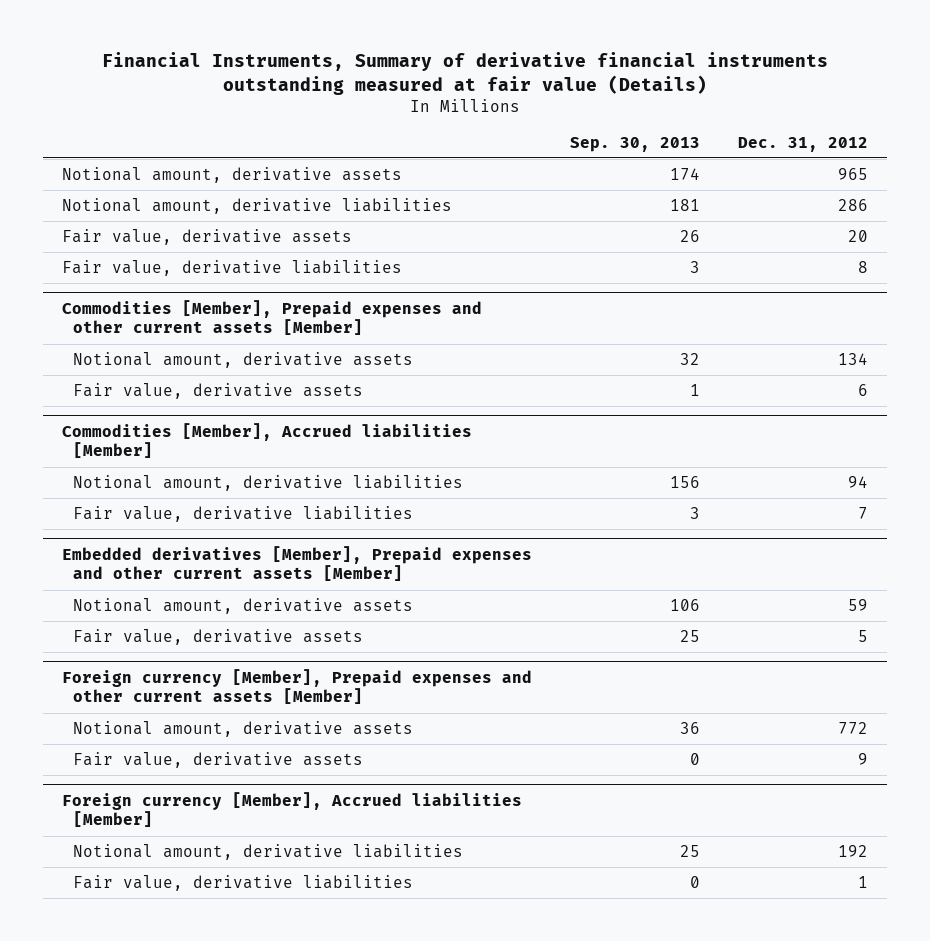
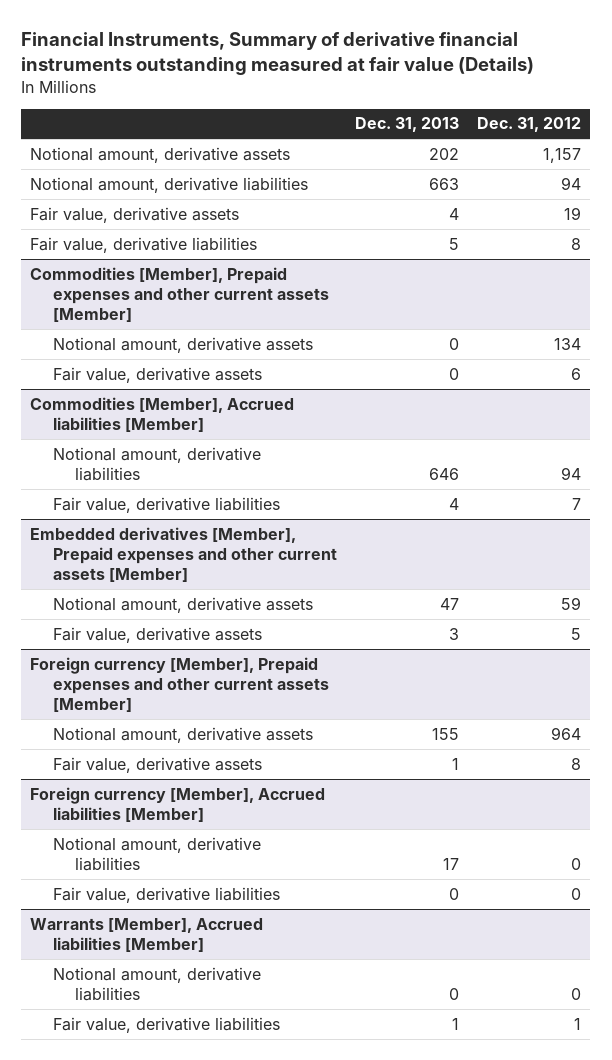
[570,136,701,152] Sep. 30, 2013 -> none
none -> [355,117,460,133] Dec. 31, 2013
[838,167,869,180] 965 -> [543,147,582,163] 1,157
[838,198,869,211] 286 -> [561,176,582,190] 94
[848,229,869,242] 20 -> [564,206,582,220] 19
[838,721,869,734] 772 -> [551,726,582,740] 964
[858,752,869,765] 9 -> [571,757,582,770] 8
[838,844,869,857] 192 -> [571,857,582,870] 0
none -> [52,886,280,903] Fair value, derivative liabilities
none -> [30,917,264,952] Warrants [Member], Accrued liabilities [Member]
none -> [52,966,261,1001] Notional amount, derivative liabilities

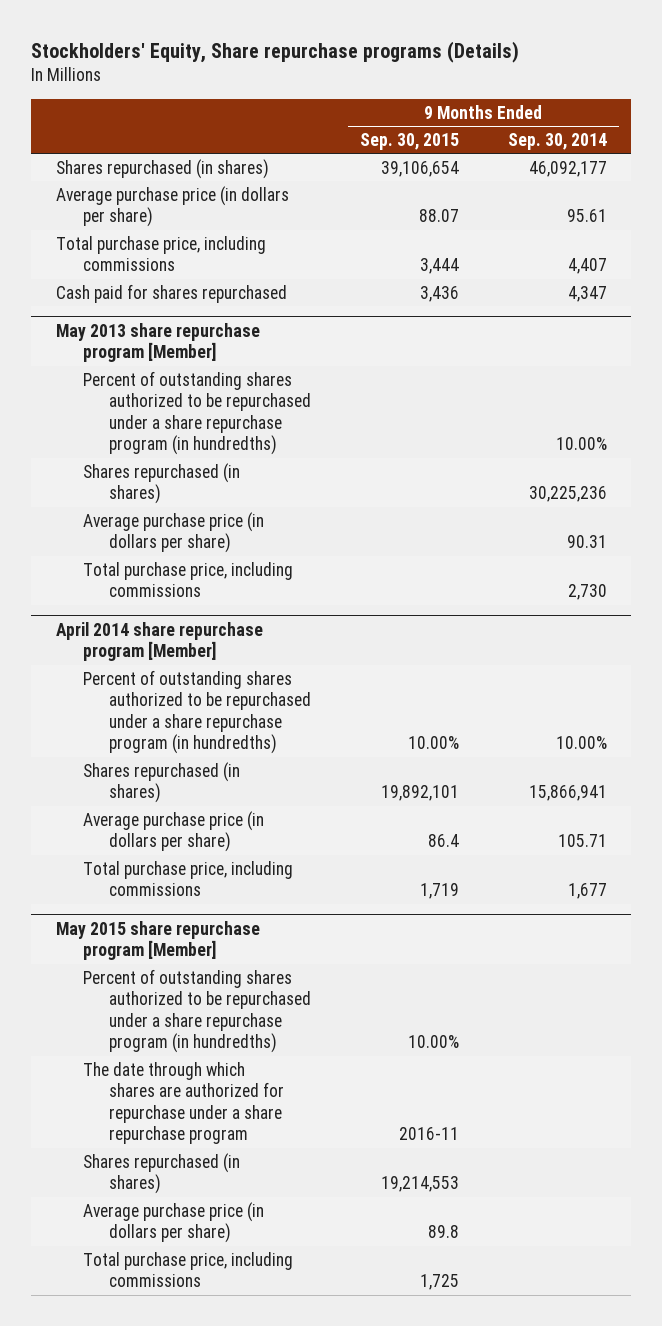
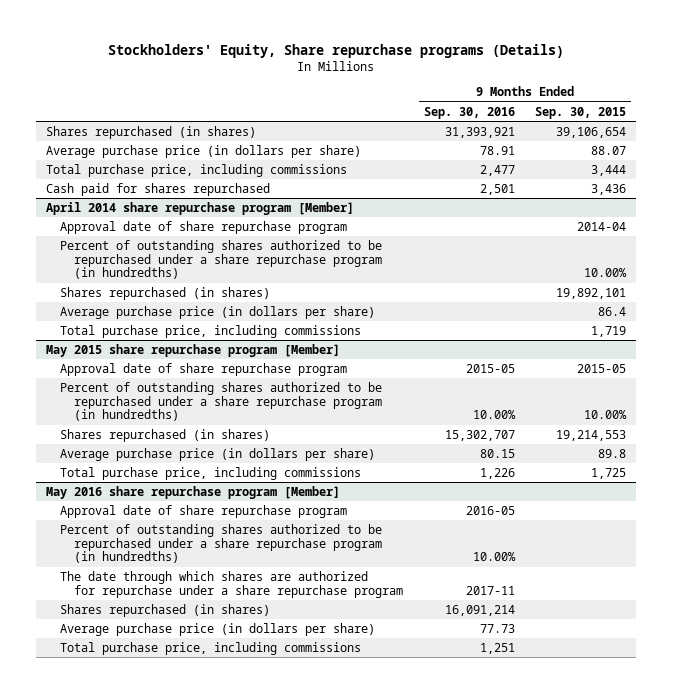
[507,132,607,150] Sep. 30, 2014 -> none
none -> [423,106,515,119] Sep. 30, 2016
[55,322,260,363] May 2013 share repurchase program [Member] -> none
[82,370,312,456] Percent of outstanding shares authorized to be repurchased under a share repurchase program (in hundredths) -> none
[82,462,240,505] Shares repurchased (in shares) -> none
[82,511,264,554] Average purchase price (in dollars per share) -> none
[82,561,293,598] Total purchase price, including commissions -> none
none -> [60,220,348,234] Approval date of share repurchase program
none -> [60,362,348,376] Approval date of share repurchase program
[82,1061,285,1145] The date through which shares are authorized for repurchase under a share repurchase program -> none
none -> [46,485,341,499] May 2016 share repurchase program [Member]
none -> [60,504,348,518] Approval date of share repurchase program
none -> [60,523,383,564] Percent of outstanding shares authorized to be repurchased under a share repurchase program (in hundredths)
none -> [60,570,404,598] The date through which shares are authorized for repurchase under a share repurchase program
none -> [60,603,271,617] Shares repurchased (in shares)
none -> [60,622,376,636] Average purchase price (in dollars per share)
none -> [60,641,362,655] Total purchase price, including commissions

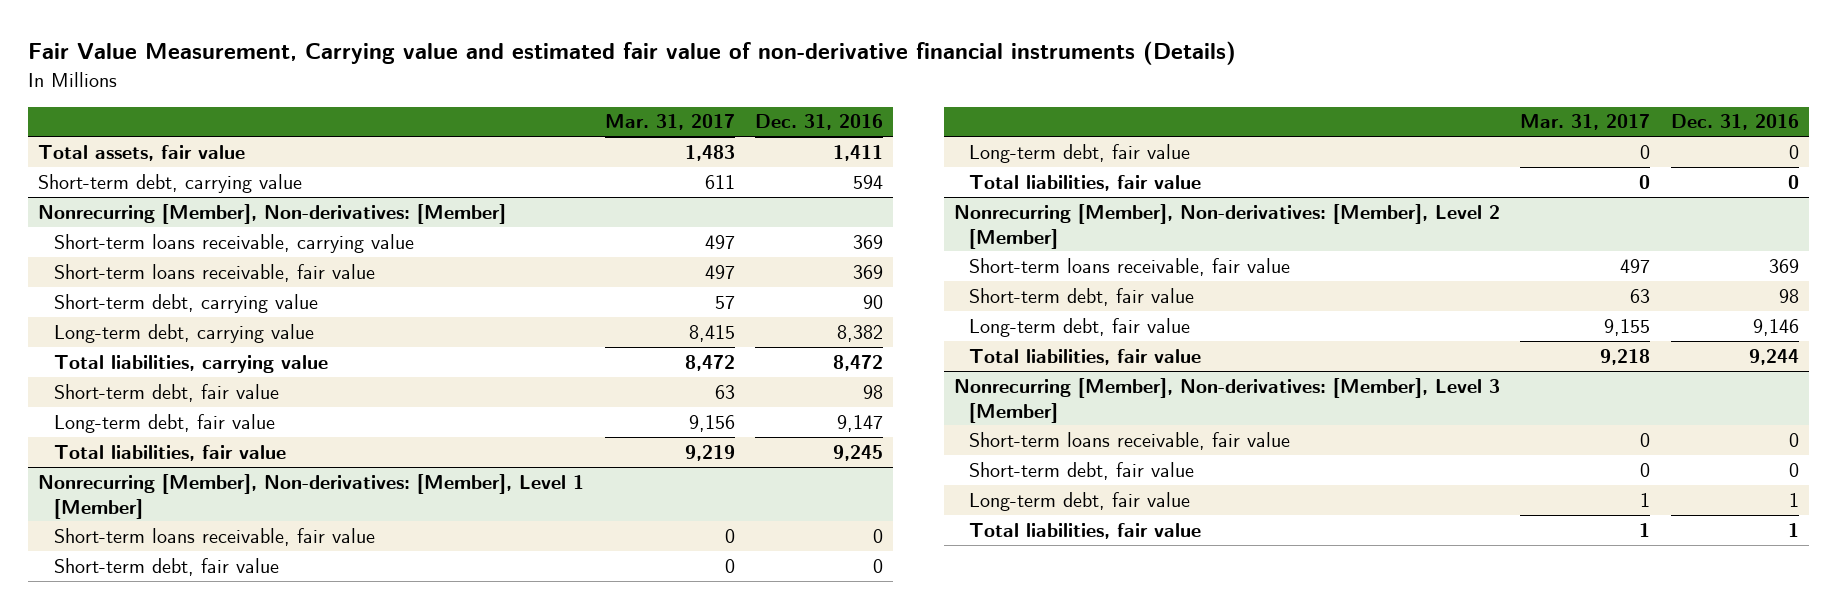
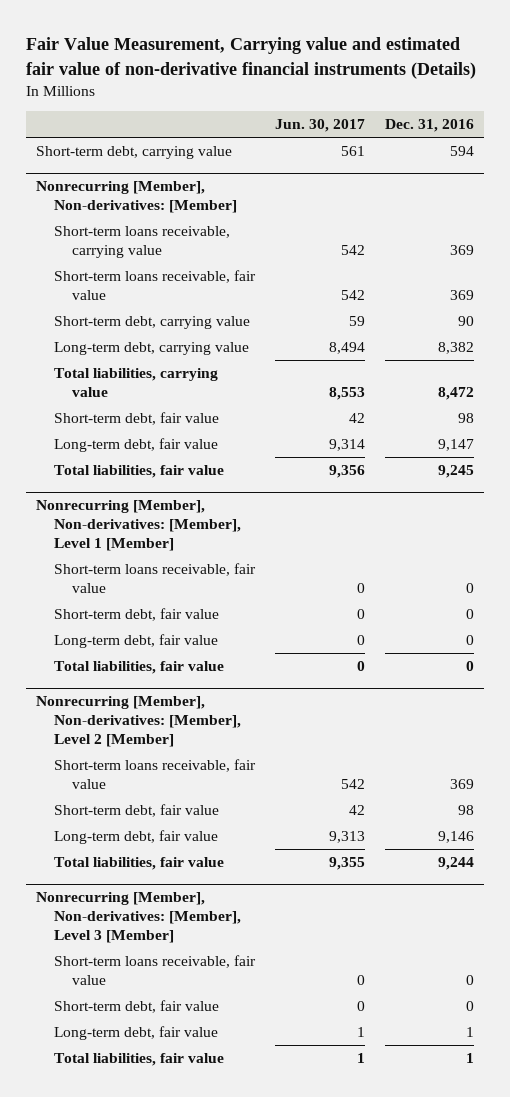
[604,114,735,131] Mar. 31, 2017 -> none
none -> [275,119,366,133] Jun. 30, 2017
[38,144,246,161] Total assets, fair value -> none

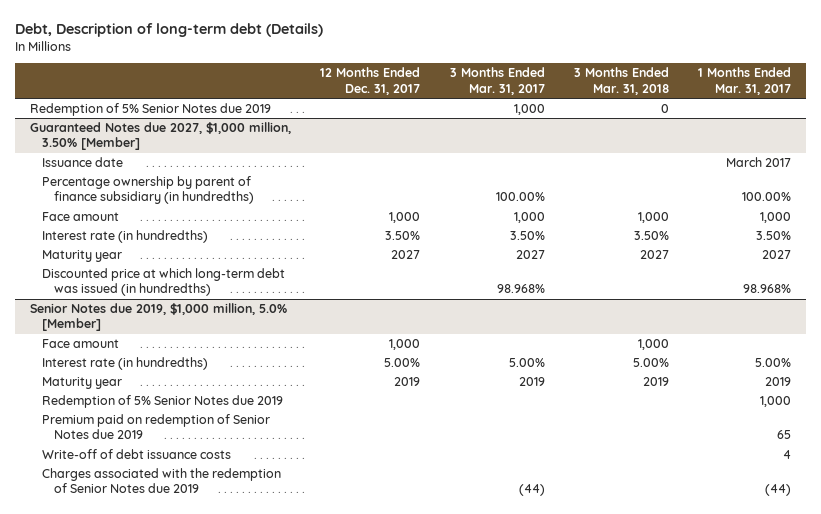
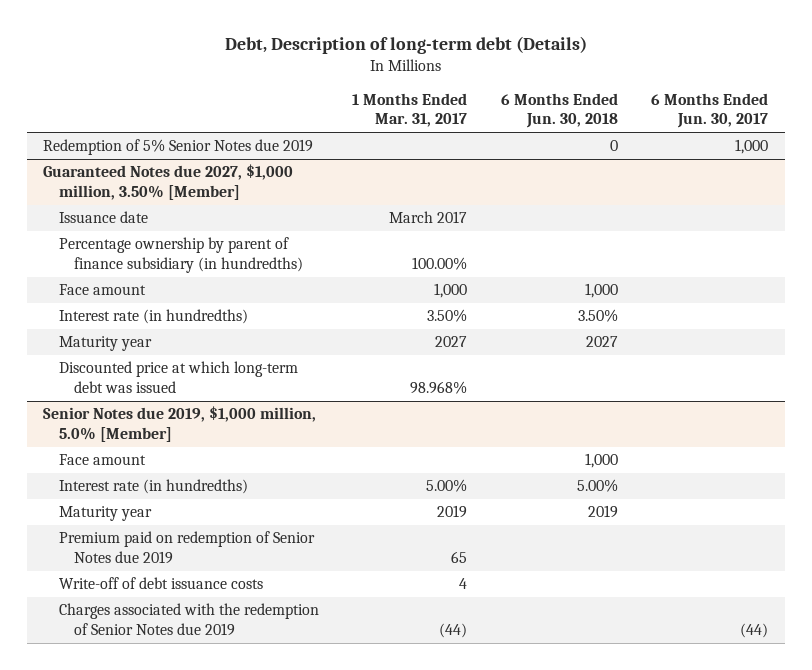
[320,67,421,95] 12 Months Ended Dec. 31, 2017 -> none
[449,67,545,95] 3 Months Ended Mar. 31, 2017 -> none
[574,67,670,95] 3 Months Ended Mar. 31, 2018 -> none
none -> [500,93,618,129] 6 Months Ended Jun. 30, 2018
none -> [651,93,769,129] 6 Months Ended Jun. 30, 2017
[41,268,285,297] Discounted price at which long-term debt was issued (in hundredths) -> [58,361,298,393] Discounted price at which long-term debt was issued
[41,395,283,409] Redemption of 5% Senior Notes due 2019 -> none

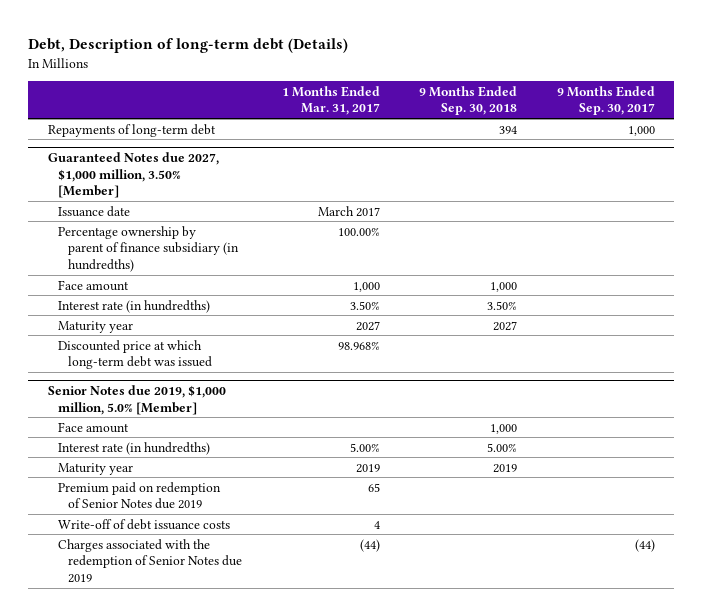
[500,93,618,129] 6 Months Ended Jun. 30, 2018 -> none
[651,93,769,129] 6 Months Ended Jun. 30, 2017 -> none
none -> [419,85,518,116] 9 Months Ended Sep. 30, 2018
none -> [556,85,655,116] 9 Months Ended Sep. 30, 2017
[43,139,314,156] Redemption of 5% Senior Notes due 2019 -> [47,123,216,137] Repayments of long-term debt

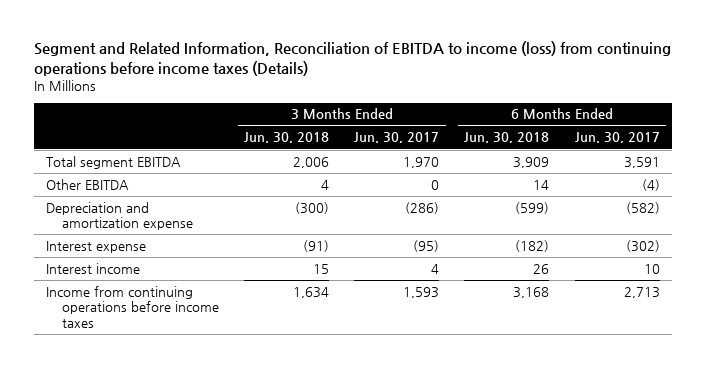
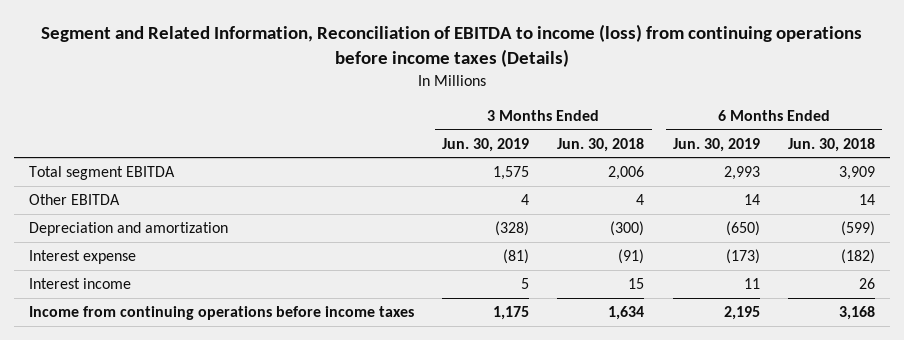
[354,132,440,144] Jun. 30, 2017 -> none
[574,132,660,144] Jun. 30, 2017 -> none
none -> [441,137,529,152] Jun. 30, 2019
none -> [672,137,760,152] Jun. 30, 2019
[46,201,194,231] Depreciation and amortization expense -> [28,222,228,237] Depreciation and amortization

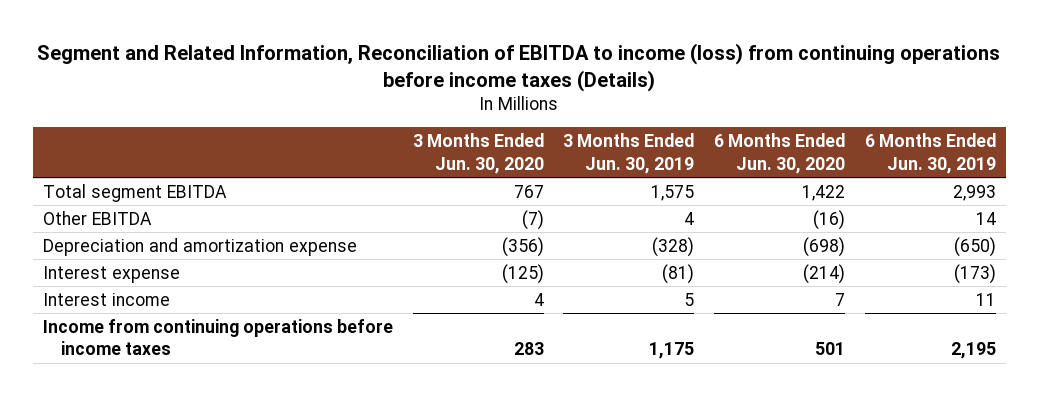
[557,137,645,152] Jun. 30, 2018 -> none
[788,137,876,152] Jun. 30, 2018 -> none
none -> [412,133,544,174] 3 Months Ended Jun. 30, 2020
none -> [714,133,846,174] 6 Months Ended Jun. 30, 2020
[28,222,228,237] Depreciation and amortization -> [42,237,357,256] Depreciation and amortization expense

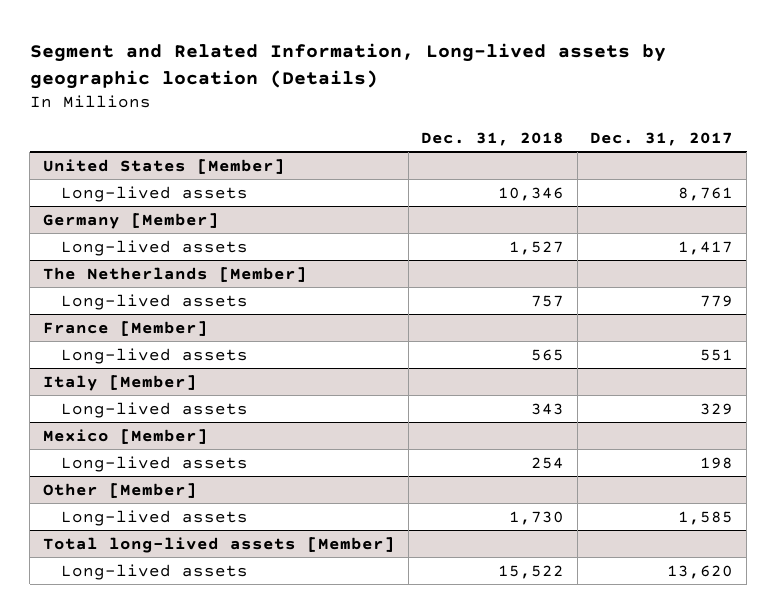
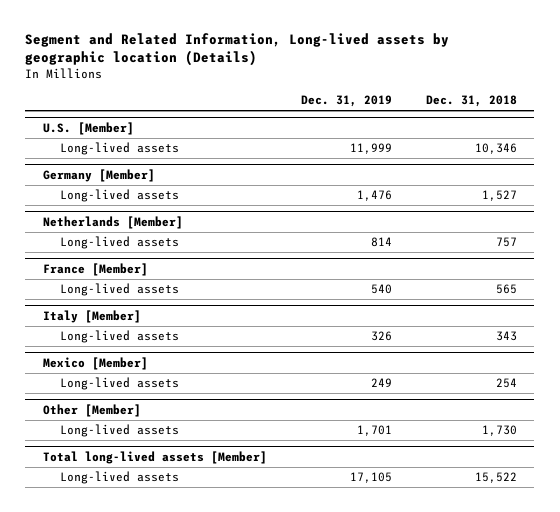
[590,131,734,146] Dec. 31, 2017 -> none
none -> [300,95,392,108] Dec. 31, 2019
[43,158,286,174] United States [Member] -> [42,122,134,136] U.S. [Member]
[43,266,308,282] The Netherlands [Member] -> [42,216,183,230] Netherlands [Member]

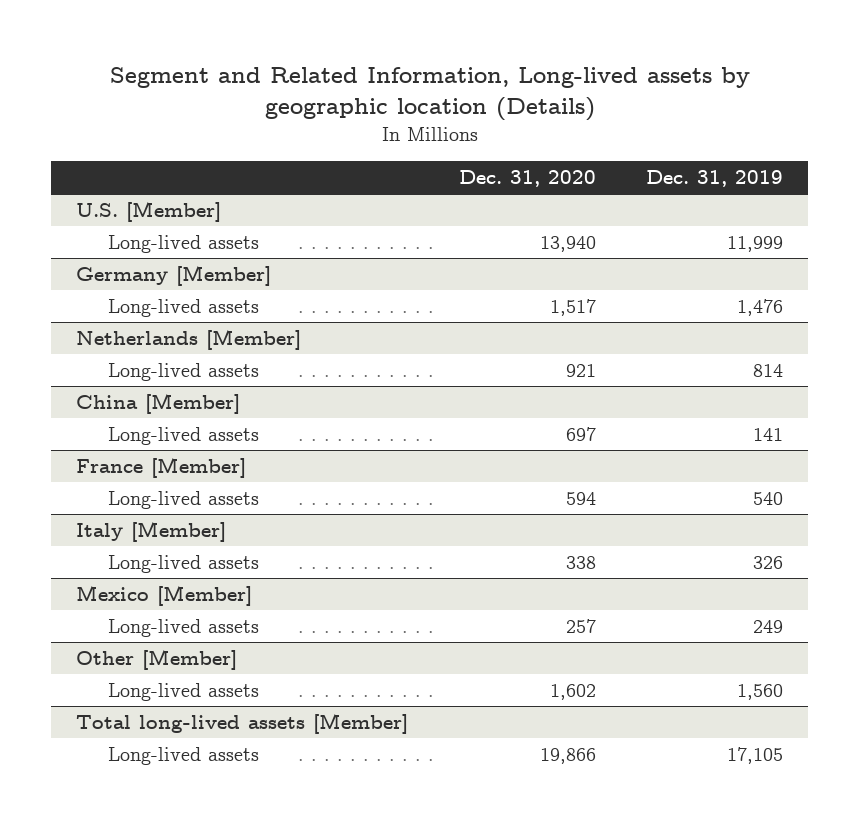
[426,95,518,108] Dec. 31, 2018 -> none
none -> [458,170,596,188] Dec. 31, 2020
none -> [76,392,241,414] China [Member]
none -> [108,426,260,445] Long-lived assets
[356,425,392,437] 1,701 -> [736,683,783,700] 1,560

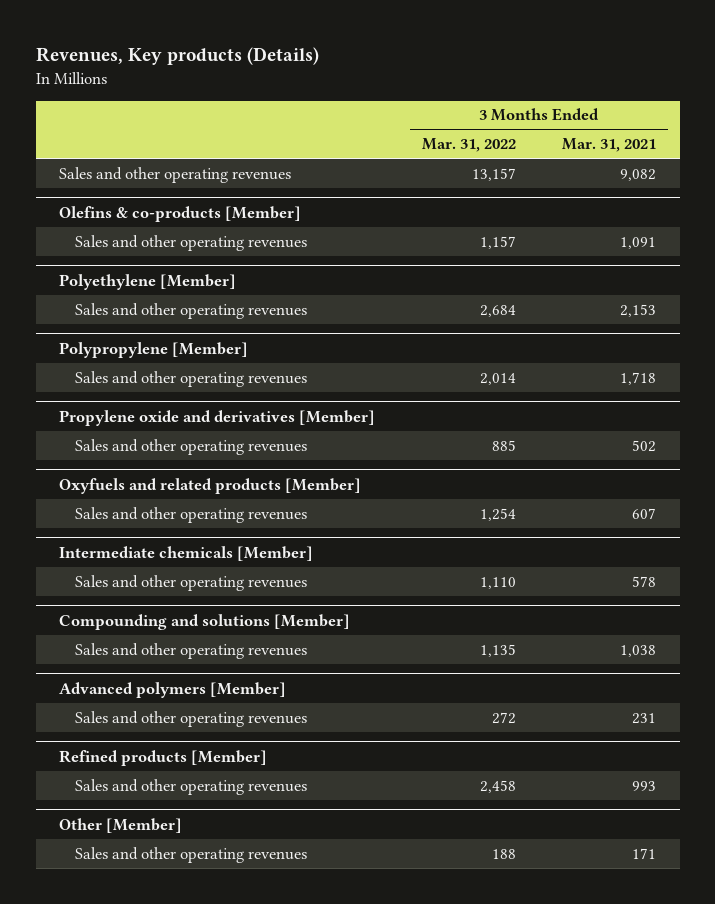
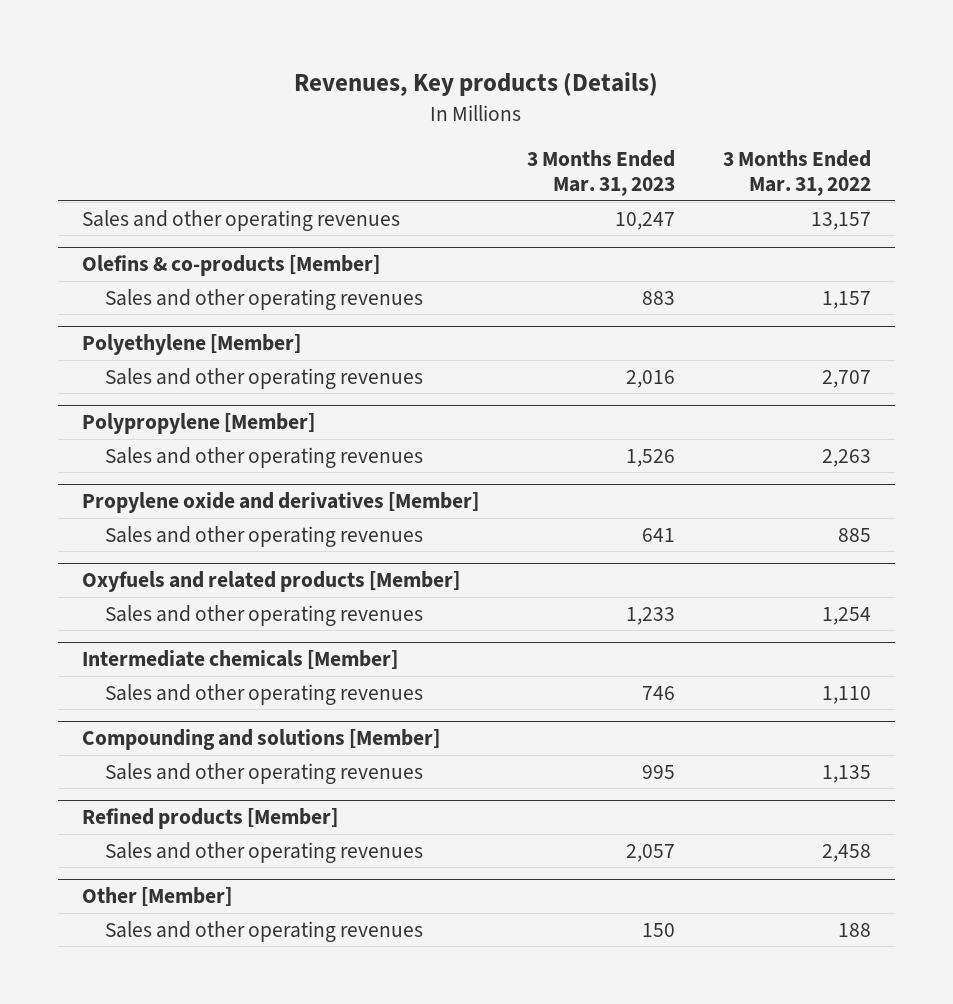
[562,138,657,153] Mar. 31, 2021 -> none
none -> [526,149,675,197] 3 Months Ended Mar. 31, 2023
[479,304,516,317] 2,684 -> [822,369,872,388] 2,707
[479,372,516,385] 2,014 -> [822,448,872,467] 2,263
[58,681,286,698] Advanced polymers [Member] -> none
[74,710,307,727] Sales and other operating revenues -> none

